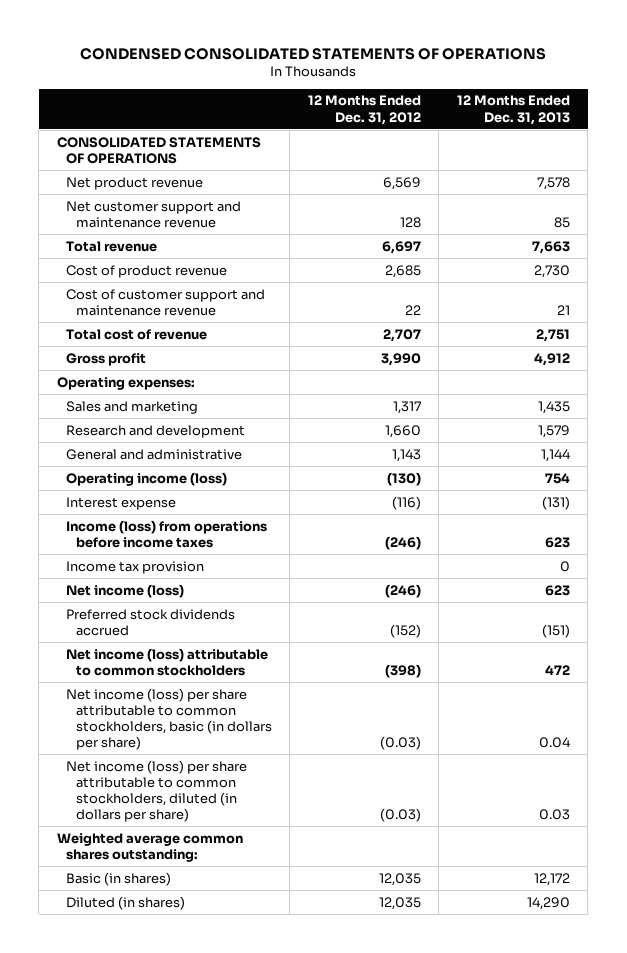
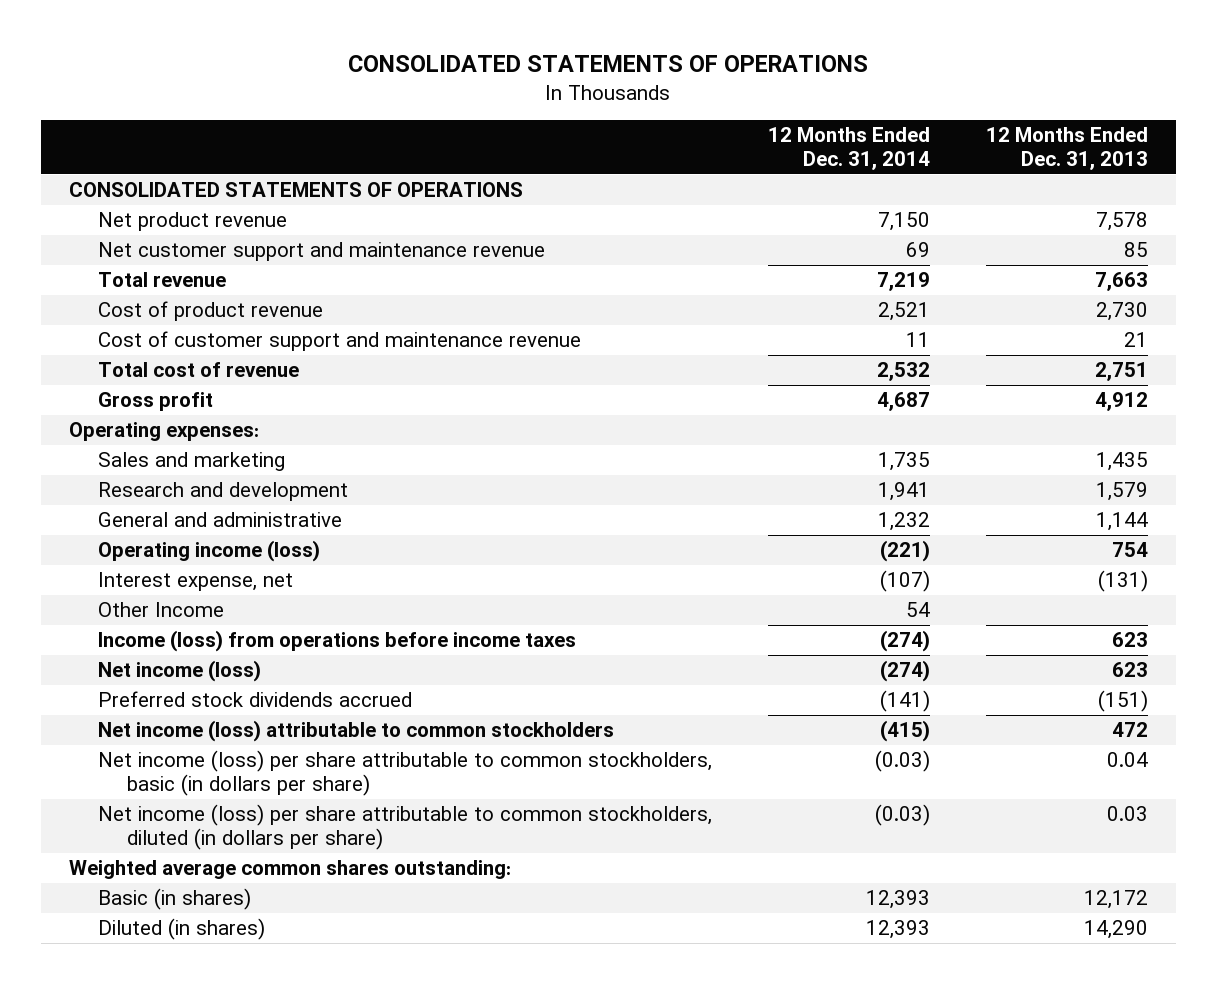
[80,47,547,60] CONDENSED CONSOLIDATED STATEMENTS OF OPERATIONS -> [348,55,869,73] CONSOLIDATED STATEMENTS OF OPERATIONS
[307,95,421,125] 12 Months Ended Dec. 31, 2012 -> none
none -> [767,127,930,171] 12 Months Ended Dec. 31, 2014
[66,496,177,510] Interest expense -> [98,572,294,592] Interest expense, net
none -> [98,602,225,618] Other Income
[66,560,205,574] Income tax provision -> none

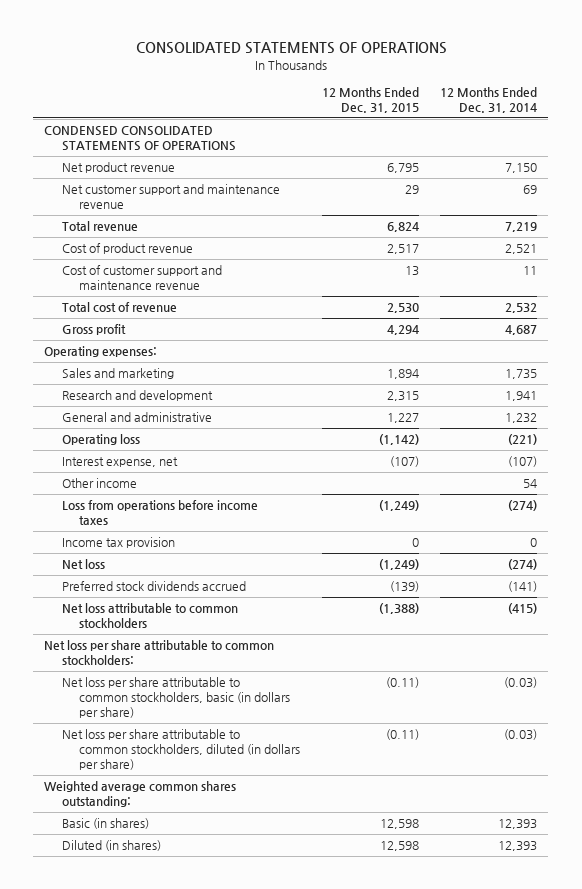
[985,127,1148,171] 12 Months Ended Dec. 31, 2013 -> none
none -> [321,87,419,114] 12 Months Ended Dec. 31, 2015
[68,182,523,198] CONSOLIDATED STATEMENTS OF OPERATIONS -> [44,126,236,152] CONDENSED CONSOLIDATED STATEMENTS OF OPERATIONS
[98,540,321,563] Operating income (loss) -> [61,434,140,446] Operating loss
[98,602,225,618] Other Income -> [61,478,137,489] Other income
[98,630,577,653] Income (loss) from operations before income taxes -> [61,500,258,526] Loss from operations before income taxes
none -> [61,537,175,549] Income tax provision
[98,660,262,683] Net income (loss) -> [61,559,105,570] Net loss
[98,720,615,743] Net income (loss) attributable to common stockholders -> [61,603,238,629] Net loss attributable to common stockholders
none -> [44,640,275,666] Net loss per share attributable to common stockholders:
[98,750,713,797] Net income (loss) per share attributable to common stockholders, basic (in dollars per share) -> [61,677,290,719] Net loss per share attributable to common stockholders, basic (in dollars per share)
[98,804,713,851] Net income (loss) per share attributable to common stockholders, diluted (in dollars per share) -> [61,729,300,771] Net loss per share attributable to common stockholders, diluted (in dollars per share)

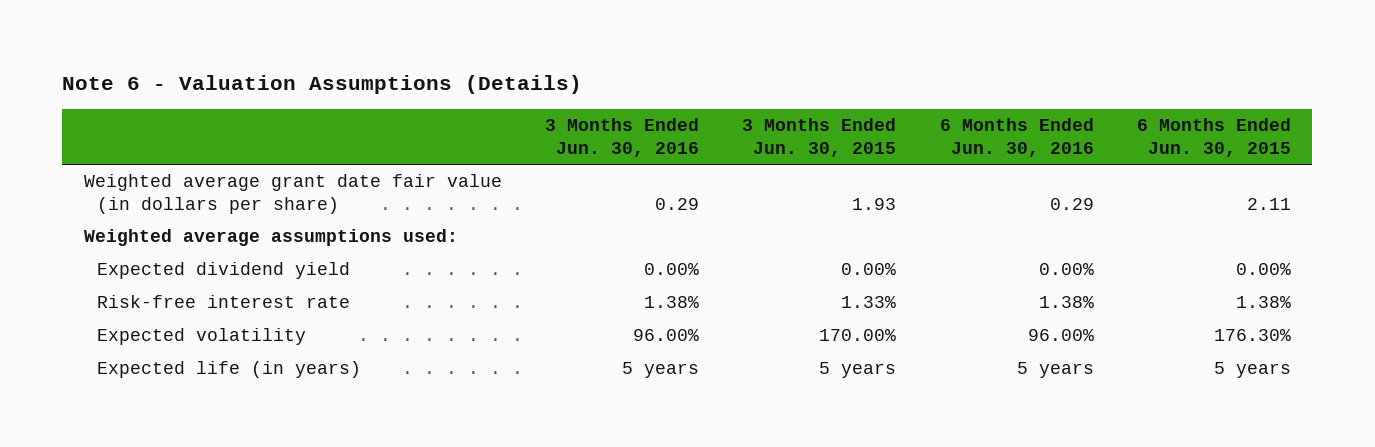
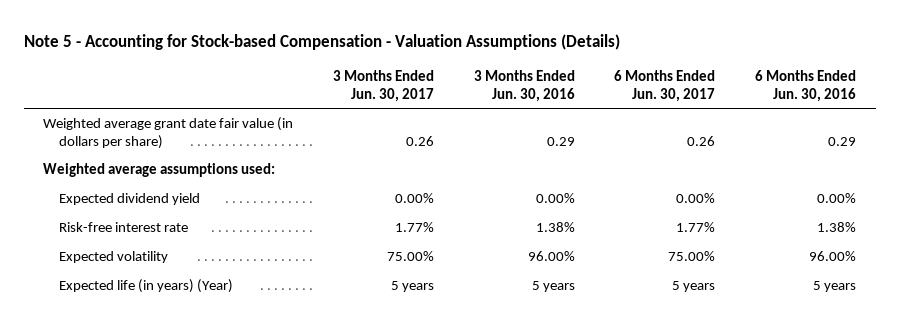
[62,75,583,95] Note 6 - Valuation Assumptions (Details) -> [23,33,620,50] Note 5 - Accounting for Stock-based Compensation - Valuation Assumptions (Details)
[742,117,897,157] 3 Months Ended Jun. 30, 2015 -> none
[1136,117,1291,157] 6 Months Ended Jun. 30, 2015 -> none
none -> [333,69,435,102] 3 Months Ended Jun. 30, 2017
none -> [614,69,716,102] 6 Months Ended Jun. 30, 2017
[97,361,362,379] Expected life (in years) -> [59,279,234,294] Expected life (in years) (Year)

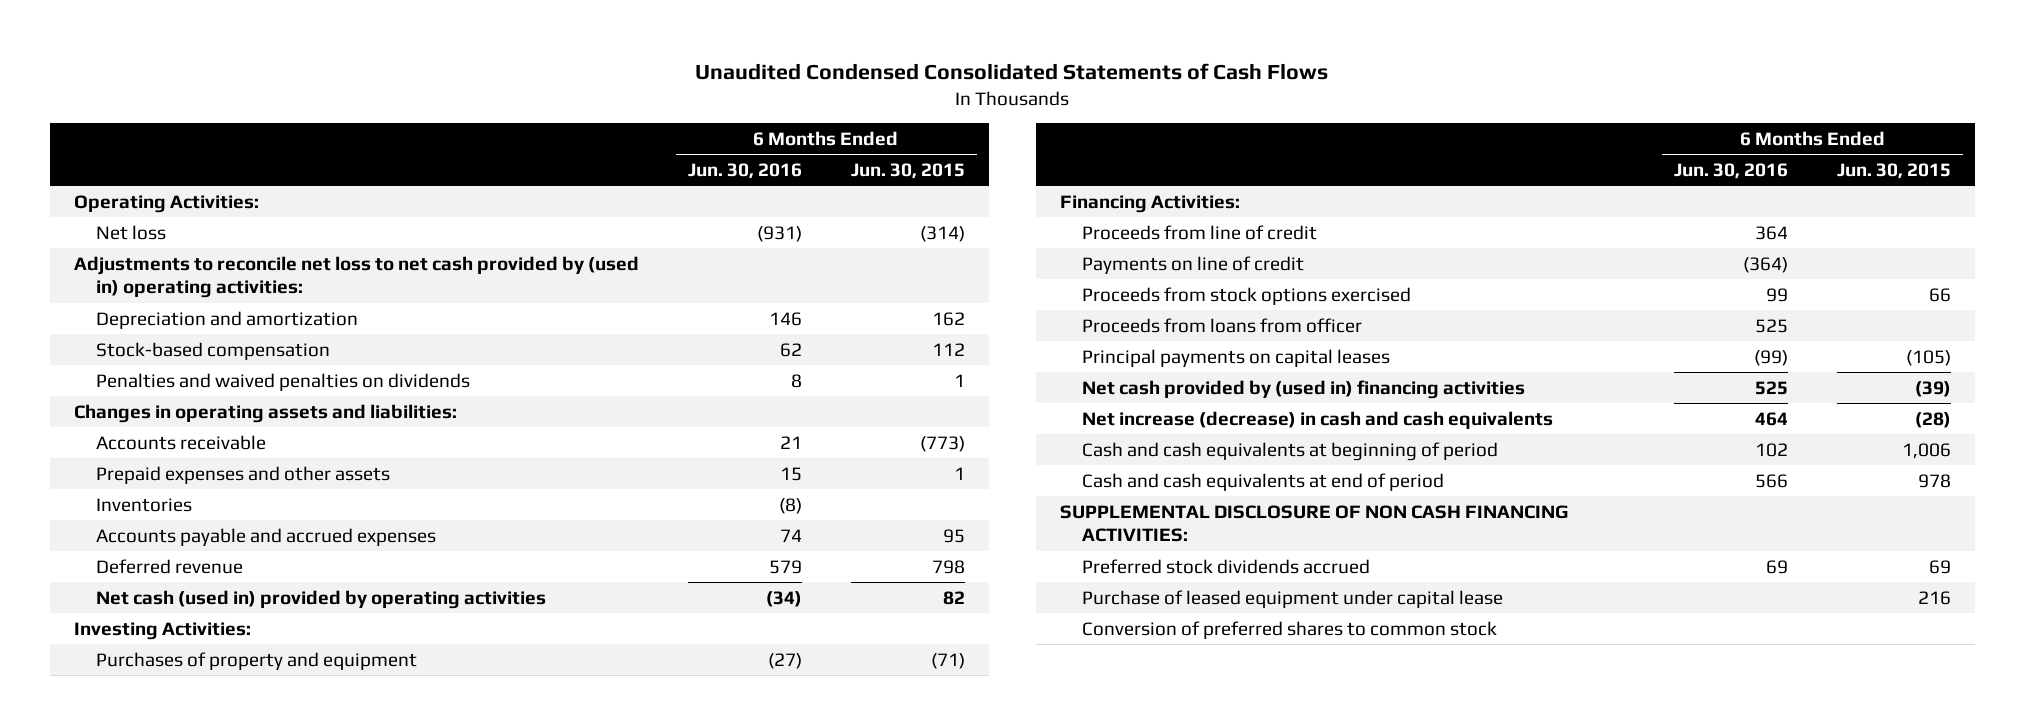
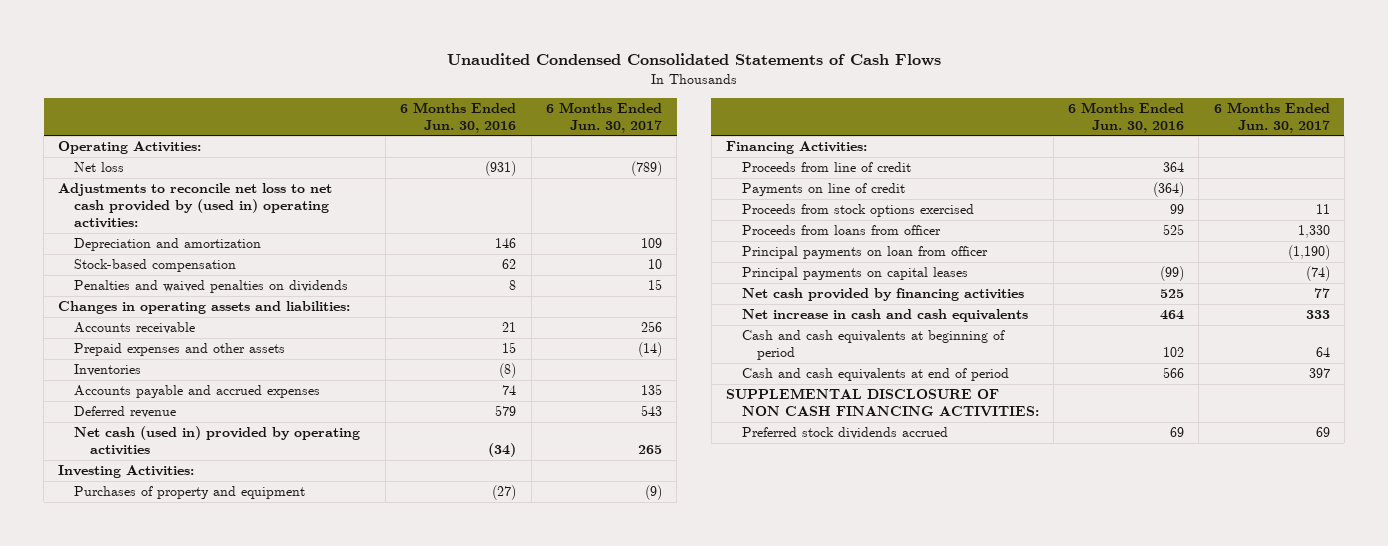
[850,162,965,179] Jun. 30, 2015 -> none
none -> [545,101,662,133] 6 Months Ended Jun. 30, 2017
none -> [741,246,988,260] Principal payments on loan from officer
[1082,379,1526,399] Net cash provided by (used in) financing activities -> [741,288,1024,302] Net cash provided by financing activities
[1082,410,1554,429] Net increase (decrease) in cash and cash equivalents -> [741,309,1028,323] Net increase in cash and cash equivalents
[1082,589,1504,608] Purchase of leased equipment under capital lease -> none
[1082,620,1498,639] Conversion of preferred shares to common stock -> none

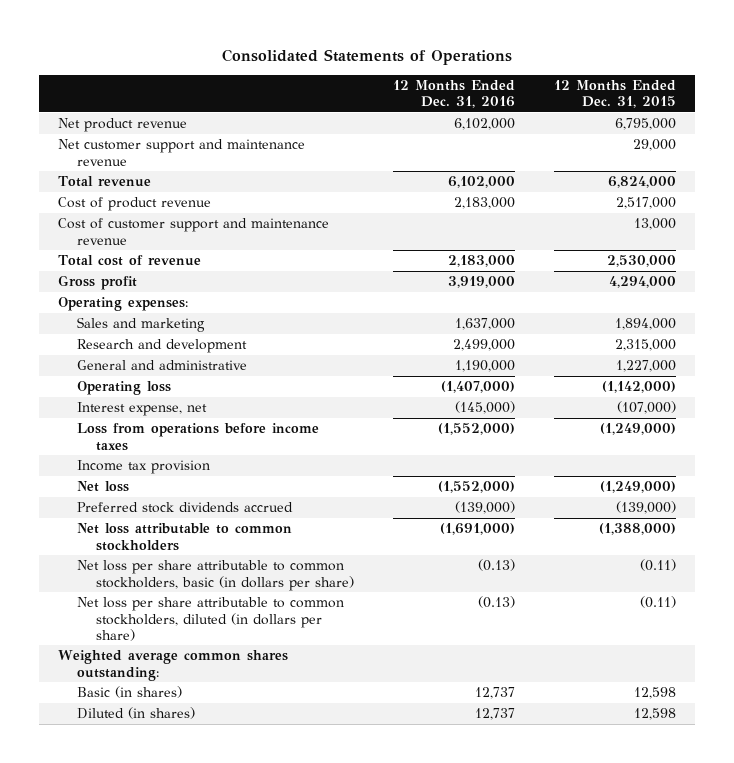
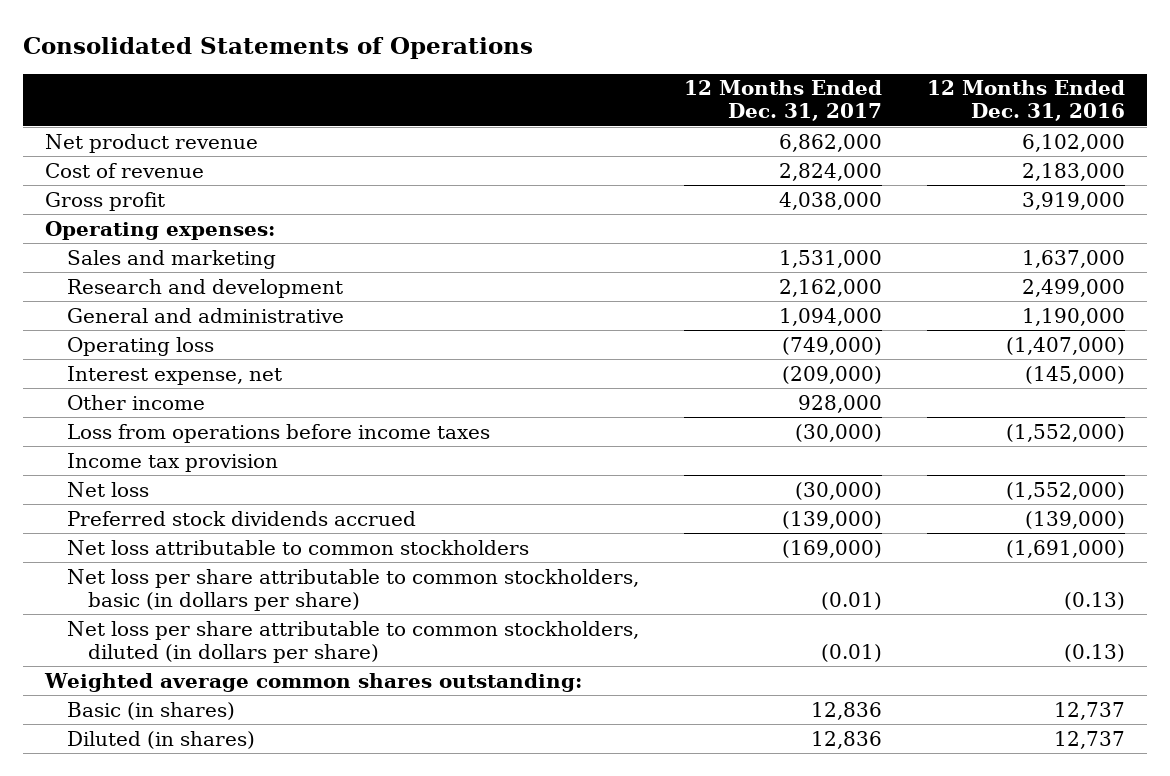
[553,79,676,109] 12 Months Ended Dec. 31, 2015 -> none
none -> [683,80,882,122] 12 Months Ended Dec. 31, 2017
[58,139,306,166] Net customer support and maintenance revenue -> none
[58,176,152,188] Total revenue -> none
[58,197,212,212] Cost of product revenue -> none
[58,218,330,245] Cost of customer support and maintenance revenue -> none
[58,255,202,267] Total cost of revenue -> [45,162,205,178] Cost of revenue
none -> [66,394,205,410] Other income

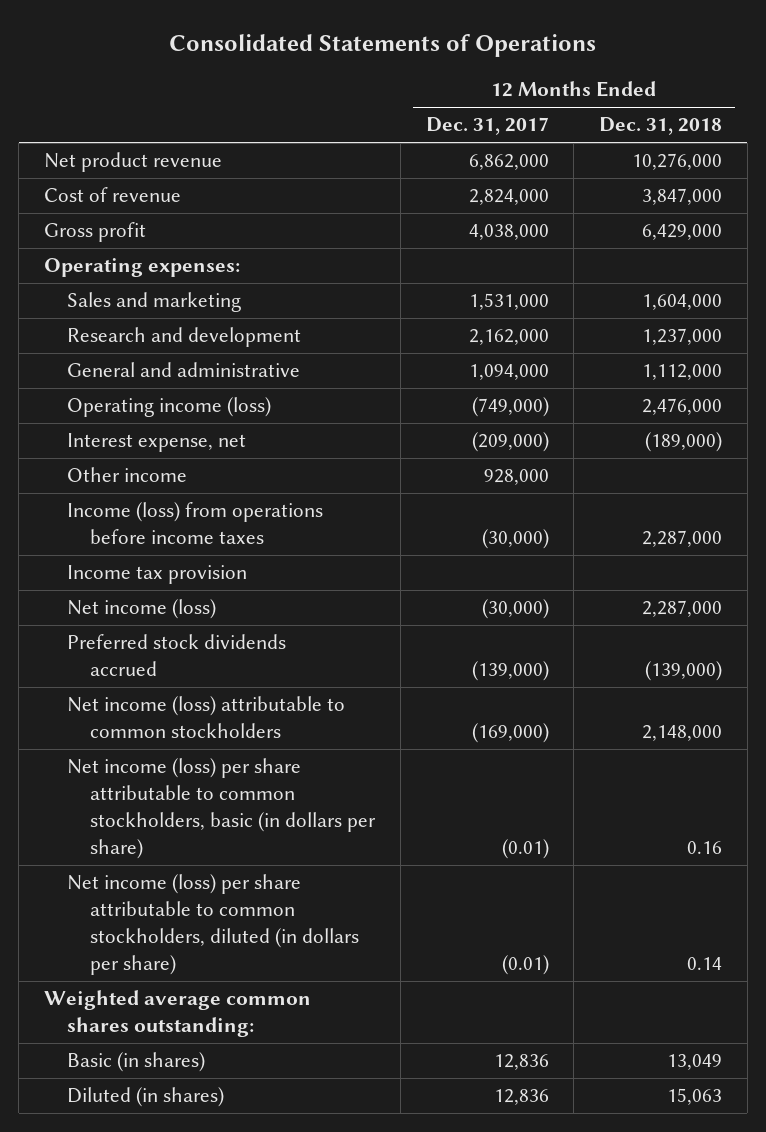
[926,80,1125,122] 12 Months Ended Dec. 31, 2016 -> none
none -> [599,117,723,136] Dec. 31, 2018
[66,336,214,356] Operating loss -> [66,397,271,418] Operating income (loss)
[66,423,490,443] Loss from operations before income taxes -> [66,502,323,545] Income (loss) from operations before income taxes
[66,481,149,497] Net loss -> [66,599,216,620] Net income (loss)
[66,539,529,555] Net loss attributable to common stockholders -> [66,696,345,739] Net income (loss) attributable to common stockholders
[66,568,639,611] Net loss per share attributable to common stockholders, basic (in dollars per share) -> [66,758,376,860] Net income (loss) per share attributable to common stockholders, basic (in dollars per share)
[66,620,639,663] Net loss per share attributable to common stockholders, diluted (in dollars per share) -> [66,874,359,976] Net income (loss) per share attributable to common stockholders, diluted (in dollars per share)

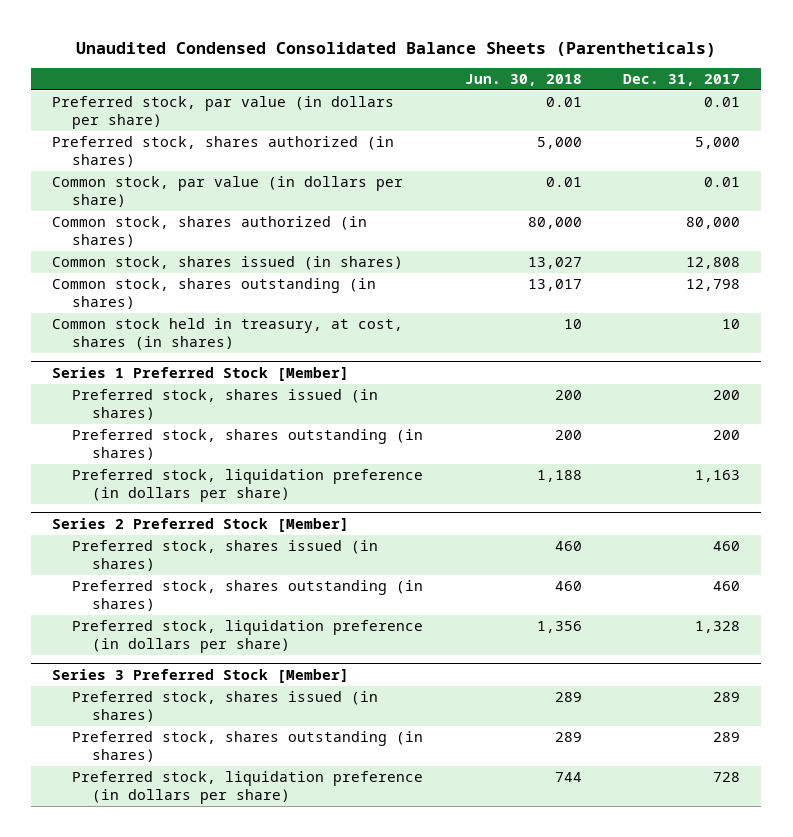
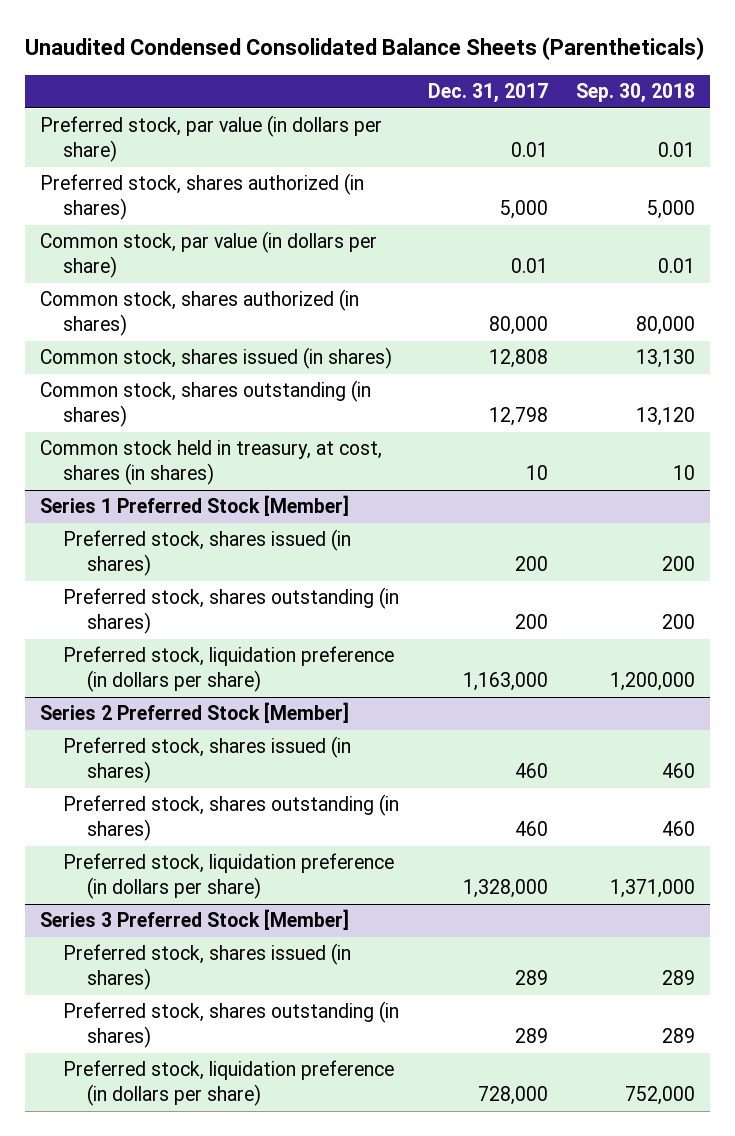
[464,73,582,86] Jun. 30, 2018 -> none
none -> [576,83,696,104] Sep. 30, 2018
[695,470,741,483] 1,163 -> [462,671,548,691] 1,163,000
[695,621,741,634] 1,328 -> [462,878,548,898] 1,328,000
[713,772,741,783] 728 -> [477,1085,548,1105] 728,000

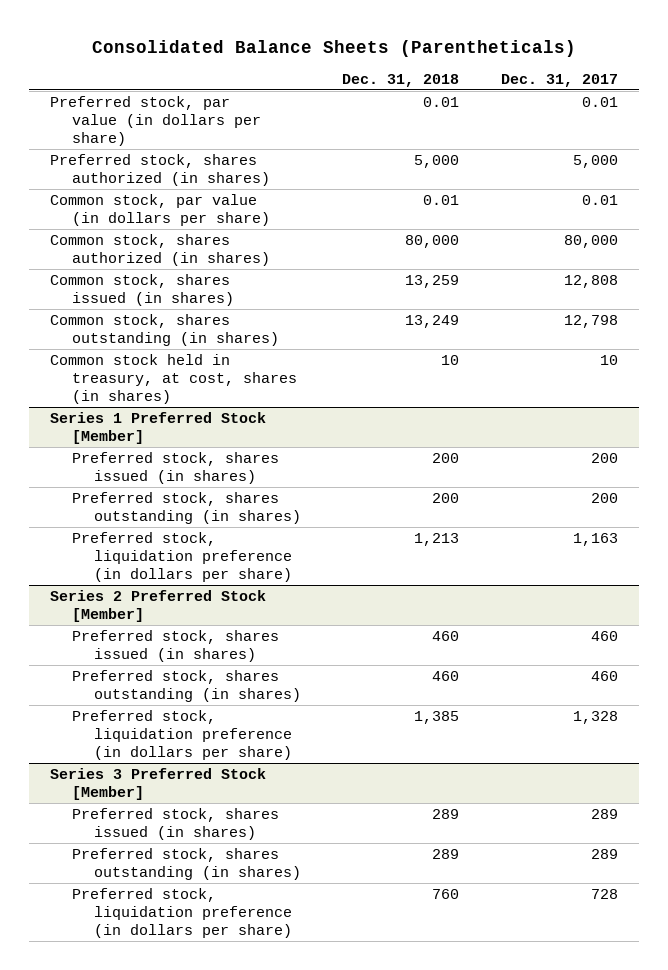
[25,37,705,61] Unaudited Condensed Consolidated Balance Sheets (Parentheticals) -> [91,39,576,57] Consolidated Balance Sheets (Parentheticals)
[576,83,696,104] Sep. 30, 2018 -> none
none -> [342,73,460,87] Dec. 31, 2018
[462,671,548,691] 1,163,000 -> [572,533,618,547] 1,163
[462,878,548,898] 1,328,000 -> [572,711,618,725] 1,328
[477,1085,548,1105] 728,000 -> [590,889,618,900] 728

